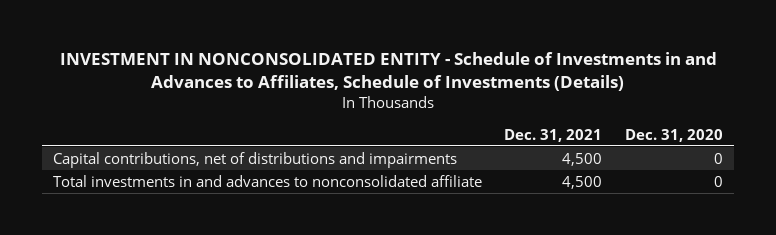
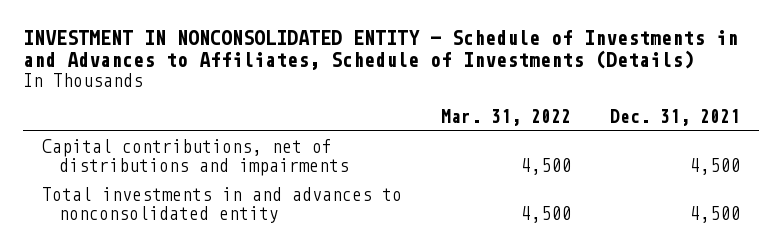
[624,128,723,142] Dec. 31, 2020 -> none
none -> [441,108,572,126] Mar. 31, 2022
[53,174,483,187] Total investments in and advances to nonconsolidated affiliate -> [42,187,403,223] Total investments in and advances to nonconsolidated entity

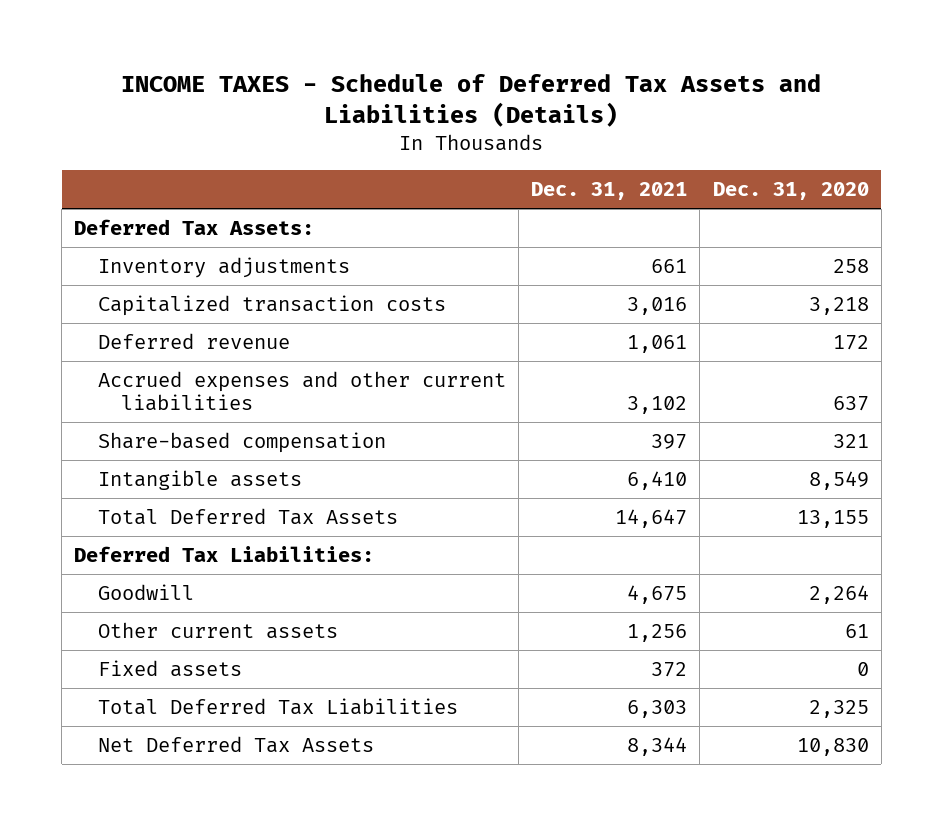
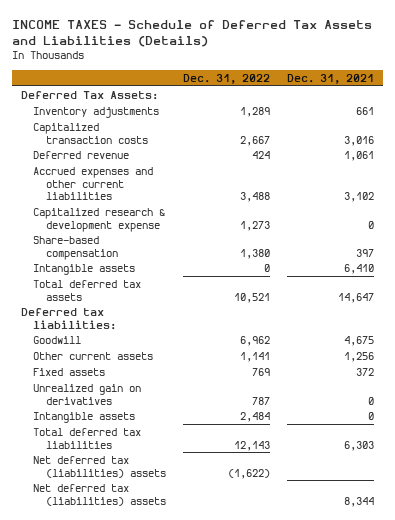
[712,182,869,201] Dec. 31, 2020 -> none
none -> [182,73,270,84] Dec. 31, 2022
none -> [33,207,166,232] Capitalized research & development expense
[97,507,398,525] Total Deferred Tax Assets -> [33,279,142,301] Total deferred tax assets
[74,545,375,562] Deferred Tax Liabilities: -> [20,307,117,330] Deferred tax liabilities:
none -> [33,383,142,405] Unrealized gain on derivatives
none -> [33,411,136,423] Intangible assets
[97,697,458,715] Total Deferred Tax Liabilities -> [33,427,142,449] Total deferred tax liabilities
none -> [33,455,166,478] Net deferred tax (liabilities) assets
[97,735,374,753] Net Deferred Tax Assets -> [33,483,166,506] Net deferred tax (liabilities) assets

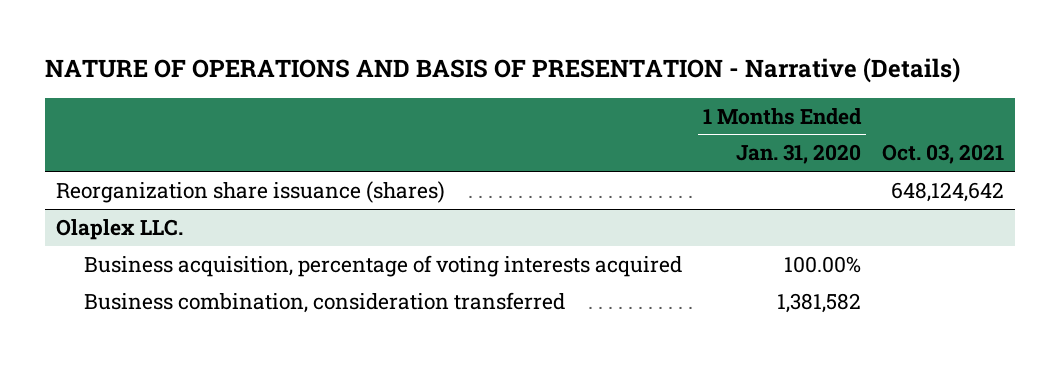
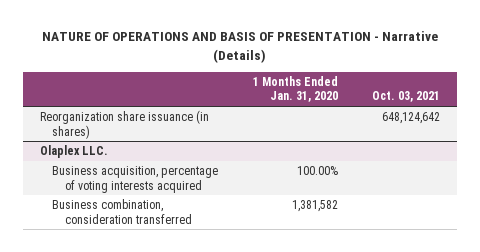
[55,180,445,203] Reorganization share issuance (shares) -> [39,110,209,139] Reorganization share issuance (in shares)

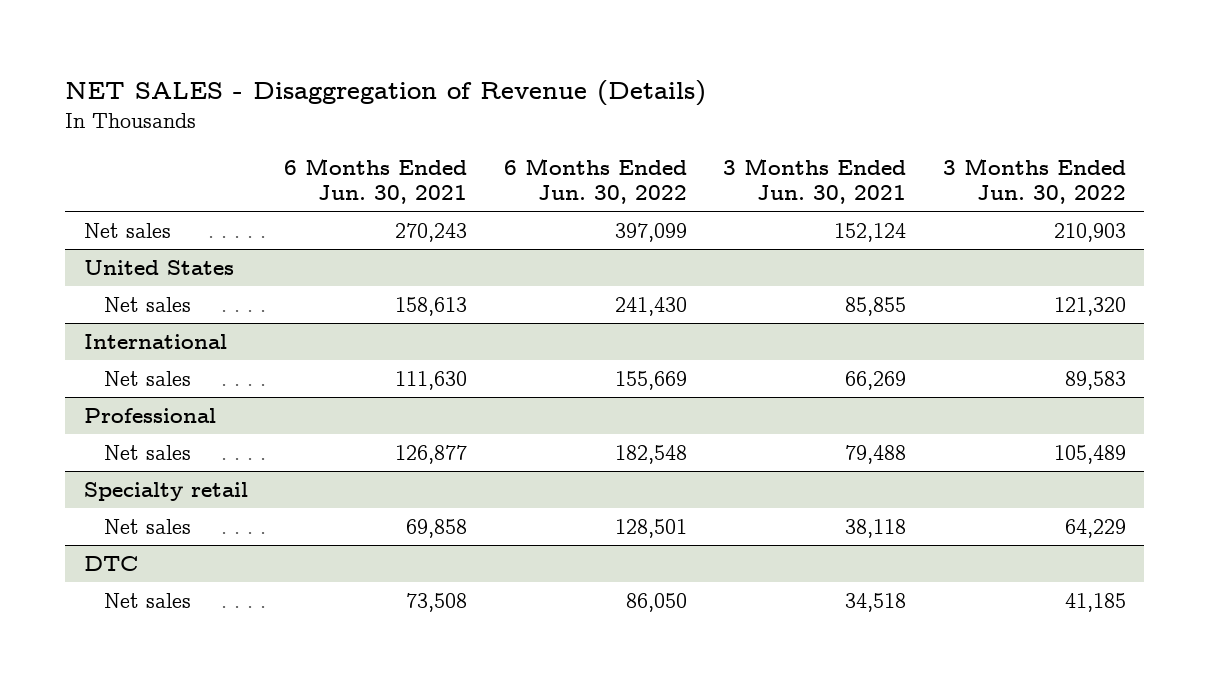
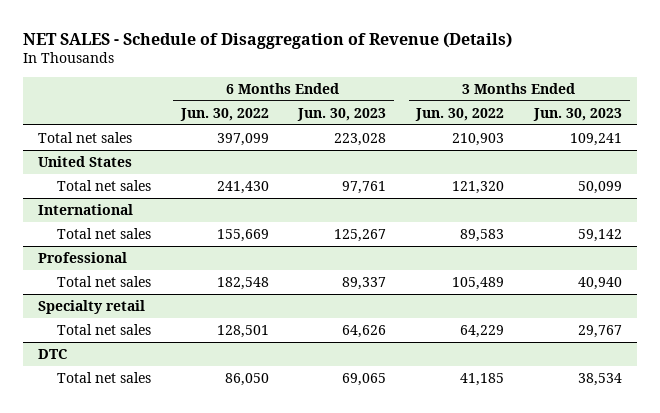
[65,79,707,106] NET SALES - Disaggregation of Revenue (Details) -> [22,31,512,49] NET SALES - Schedule of Disaggregation of Revenue (Details)
[284,157,468,205] 6 Months Ended Jun. 30, 2021 -> none
[723,157,907,205] 3 Months Ended Jun. 30, 2021 -> none
none -> [297,107,387,121] Jun. 30, 2023
none -> [533,107,623,121] Jun. 30, 2023
[83,222,171,238] Net sales -> [37,131,132,143] Total net sales
[104,296,192,312] Net sales -> [56,179,151,191] Total net sales
[104,370,192,386] Net sales -> [56,227,151,239] Total net sales
[104,444,192,460] Net sales -> [56,275,151,287] Total net sales
[104,518,192,534] Net sales -> [56,323,151,335] Total net sales
[104,592,192,608] Net sales -> [56,371,151,383] Total net sales

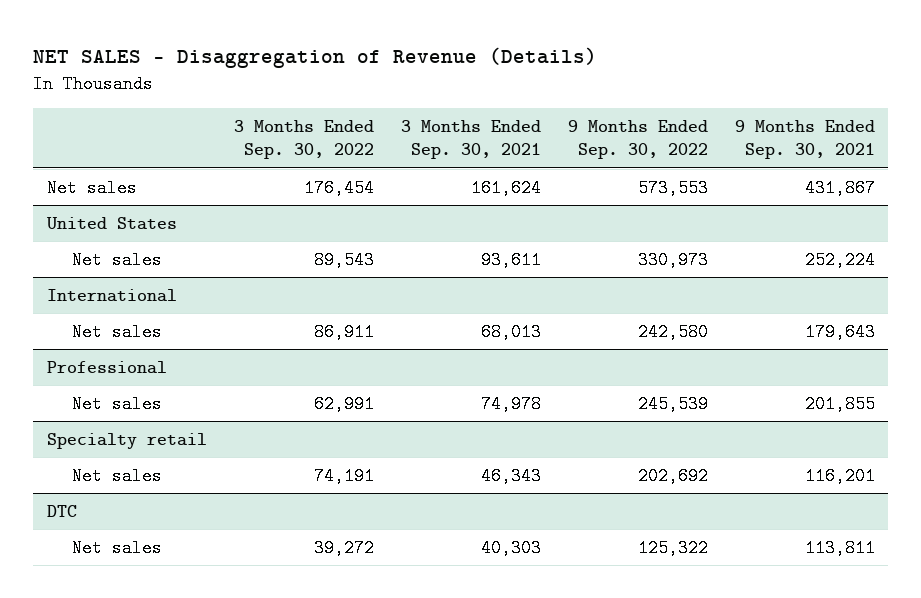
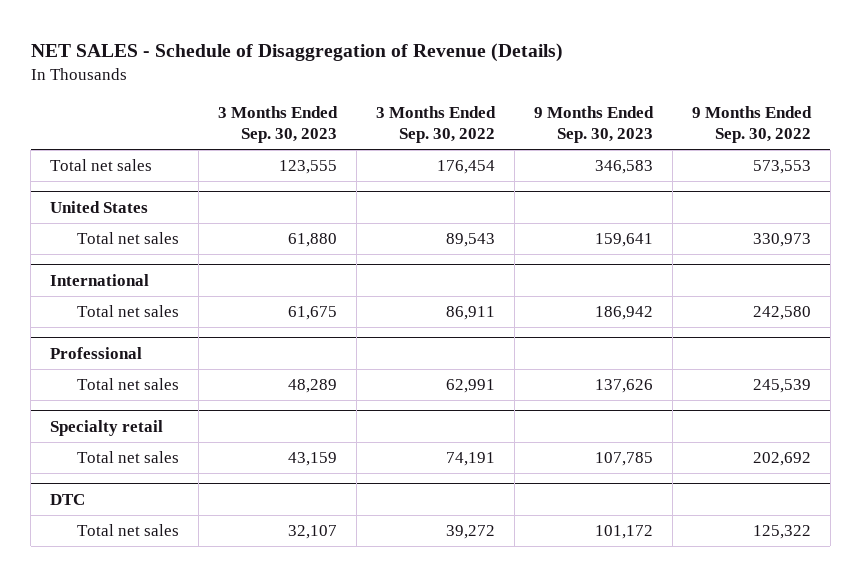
[33,47,598,69] NET SALES - Disaggregation of Revenue (Details) -> [30,43,563,63] NET SALES - Schedule of Disaggregation of Revenue (Details)
[400,120,541,160] 3 Months Ended Sep. 30, 2021 -> none
[734,120,875,160] 9 Months Ended Sep. 30, 2021 -> none
none -> [217,106,338,144] 3 Months Ended Sep. 30, 2023
none -> [533,106,654,144] 9 Months Ended Sep. 30, 2023
[46,179,137,198] Net sales -> [50,159,153,172] Total net sales
[72,251,163,270] Net sales -> [76,232,179,245] Total net sales
[72,323,163,342] Net sales -> [76,305,179,318] Total net sales
[72,395,163,414] Net sales -> [76,378,179,391] Total net sales
[72,467,163,486] Net sales -> [76,451,179,464] Total net sales
[72,539,163,558] Net sales -> [76,524,179,537] Total net sales

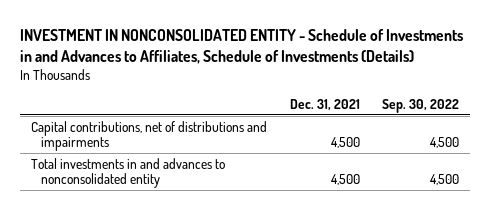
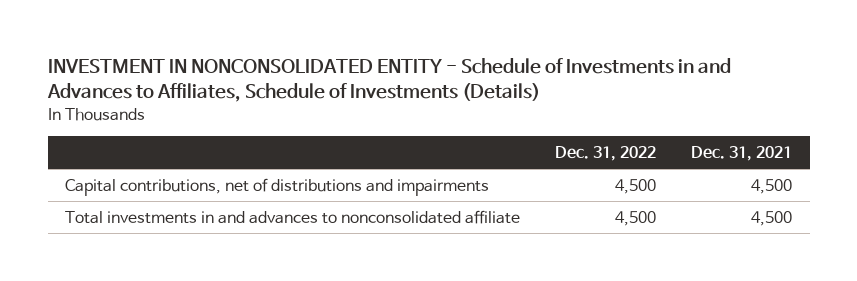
[382,98,460,113] Sep. 30, 2022 -> none
none -> [555,145,657,161] Dec. 31, 2022
[31,157,226,189] Total investments in and advances to nonconsolidated entity -> [65,210,521,225] Total investments in and advances to nonconsolidated affiliate

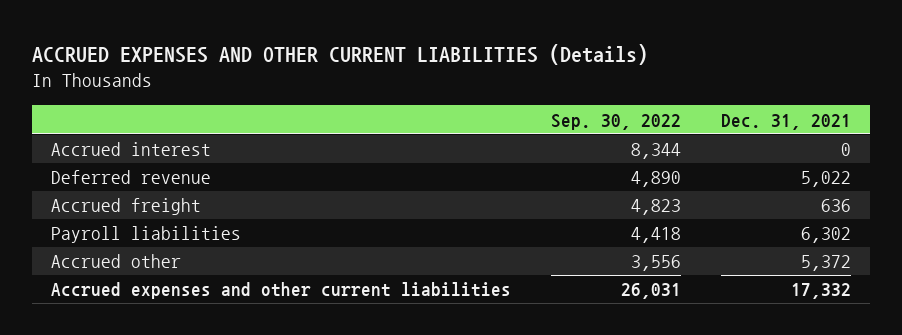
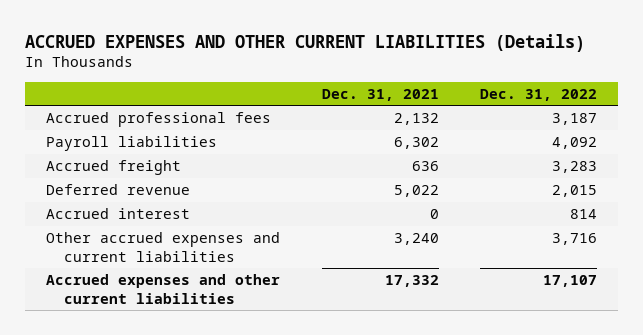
[550,113,681,130] Sep. 30, 2022 -> none
none -> [480,88,598,101] Dec. 31, 2022
none -> [45,112,271,128] Accrued professional fees
[51,198,202,216] Accrued freight -> [45,160,181,176] Accrued freight
[51,170,212,185] Deferred revenue -> [45,184,190,196] Deferred revenue
[51,142,212,157] Accrued interest -> [45,208,190,220] Accrued interest
[51,254,182,269] Accrued other -> [45,232,280,262] Other accrued expenses and current liabilities
[800,255,851,272] 5,372 -> [393,233,439,246] 3,240

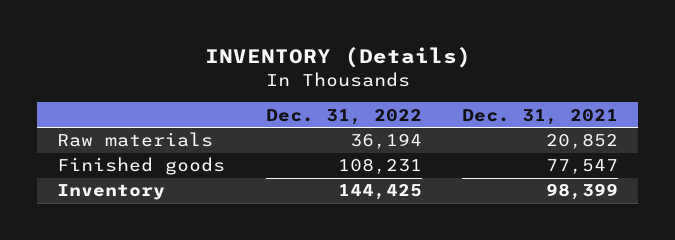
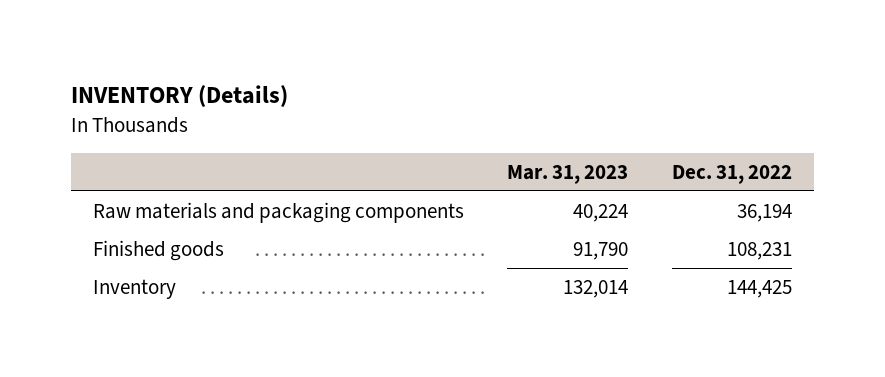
[461,108,618,125] Dec. 31, 2021 -> none
none -> [507,164,629,184] Mar. 31, 2023
[57,132,214,148] Raw materials -> [92,201,464,223] Raw materials and packaging components

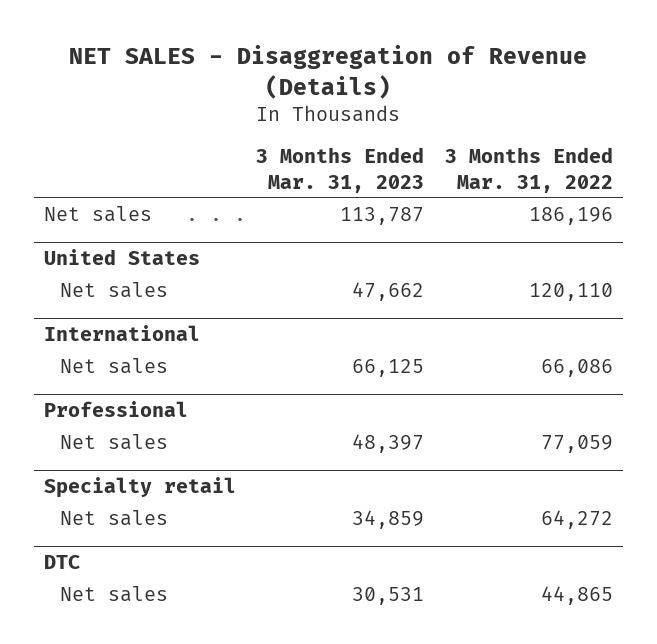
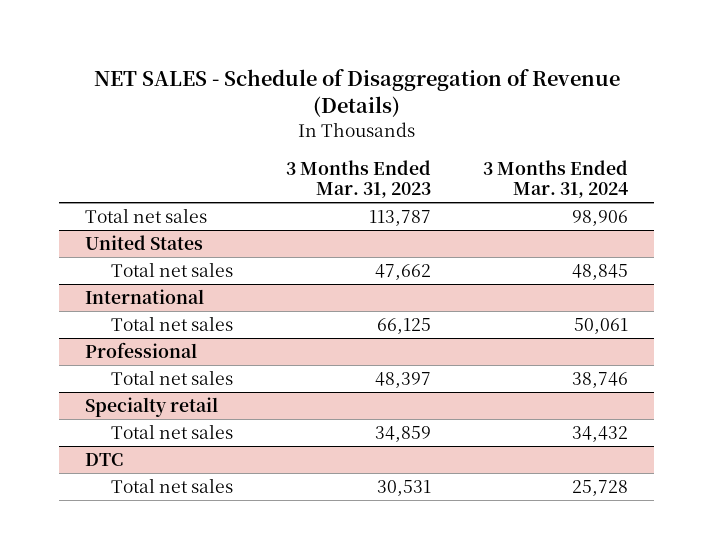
[69,45,588,99] NET SALES - Disaggregation of Revenue (Details) -> [93,69,620,118] NET SALES - Schedule of Disaggregation of Revenue (Details)
[444,147,613,193] 3 Months Ended Mar. 31, 2022 -> none
none -> [483,159,629,198] 3 Months Ended Mar. 31, 2024
[44,205,153,222] Net sales -> [85,208,208,224] Total net sales
[60,281,169,298] Net sales -> [111,262,234,278] Total net sales
[60,357,169,374] Net sales -> [111,316,234,332] Total net sales
[60,433,169,450] Net sales -> [111,370,234,386] Total net sales
[60,509,169,526] Net sales -> [111,424,234,440] Total net sales
[60,585,169,602] Net sales -> [111,478,234,494] Total net sales

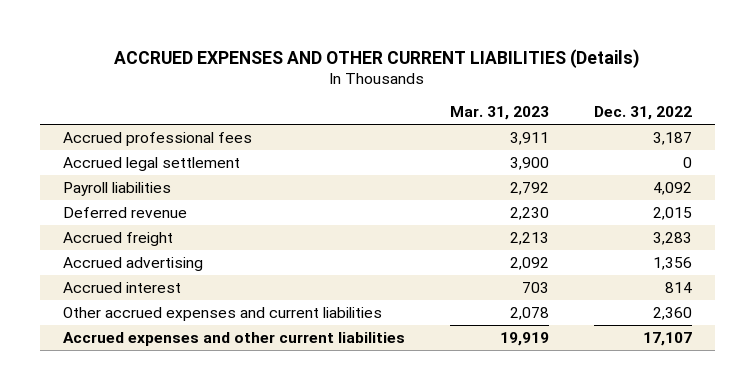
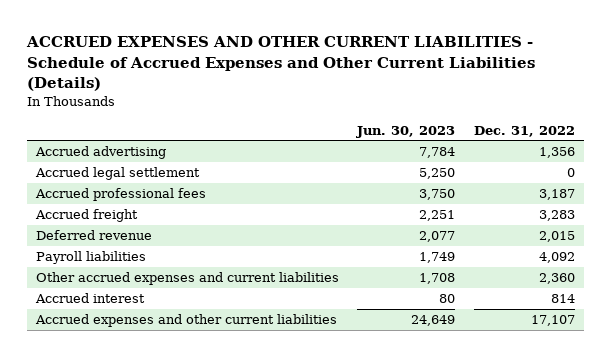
[114,48,641,68] ACCRUED EXPENSES AND OTHER CURRENT LIABILITIES (Details) -> [25,36,535,92] ACCRUED EXPENSES AND OTHER CURRENT LIABILITIES - Schedule of Accrued Expenses and Other Current Liabilities (Details)
[449,106,549,121] Mar. 31, 2023 -> none
none -> [356,125,456,138] Jun. 30, 2023
[62,256,203,271] Accrued advertising -> [34,146,166,160] Accrued advertising
[62,131,252,146] Accrued professional fees -> [34,188,206,202] Accrued professional fees
[62,206,187,218] Deferred revenue -> [35,230,152,241] Deferred revenue
[62,181,171,196] Payroll liabilities -> [35,251,146,265] Payroll liabilities
[62,281,181,293] Accrued interest -> [34,293,145,304] Accrued interest

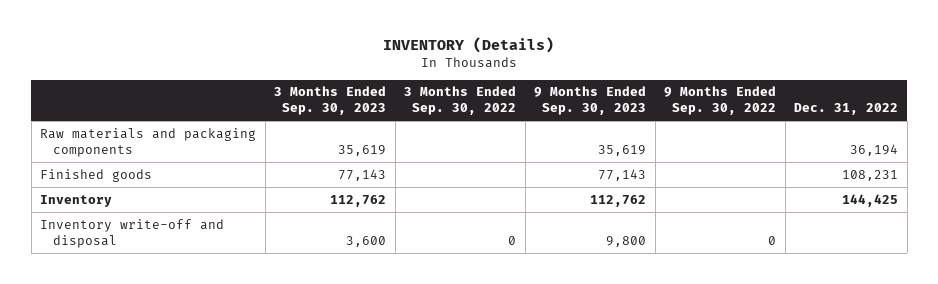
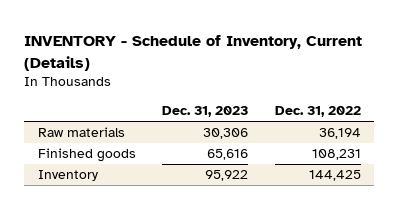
[383,37,555,54] INVENTORY (Details) -> [24,35,363,71] INVENTORY - Schedule of Inventory, Current (Details)
[274,86,387,116] 3 Months Ended Sep. 30, 2023 -> none
[404,86,517,116] 3 Months Ended Sep. 30, 2022 -> none
[534,86,647,116] 9 Months Ended Sep. 30, 2023 -> none
[664,86,777,116] 9 Months Ended Sep. 30, 2022 -> none
none -> [162,106,249,118] Dec. 31, 2023
[40,127,257,157] Raw materials and packaging components -> [37,127,125,138] Raw materials
[40,218,225,248] Inventory write-off and disposal -> none

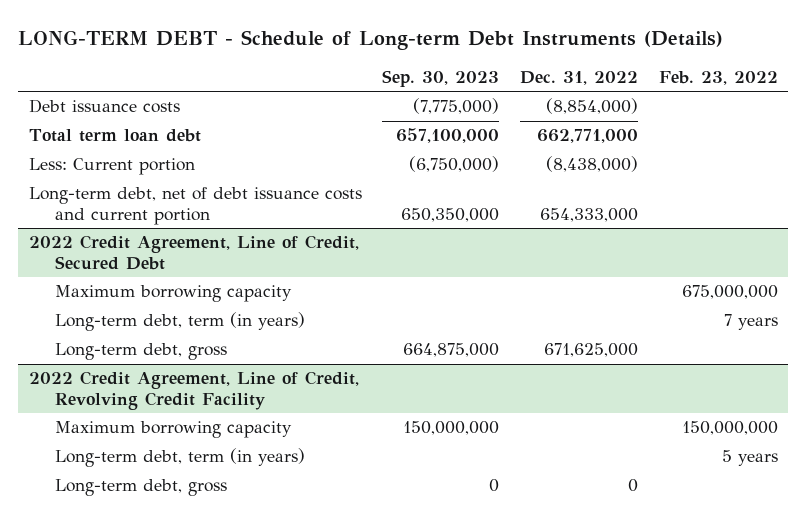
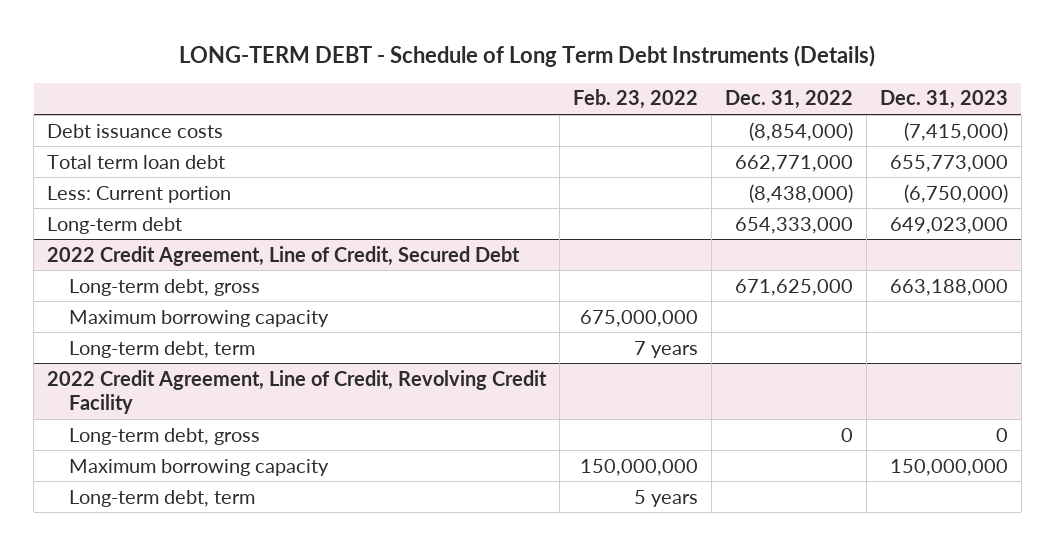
[18,30,724,51] LONG-TERM DEBT - Schedule of Long-term Debt Instruments (Details) -> [179,45,876,68] LONG-TERM DEBT - Schedule of Long Term Debt Instruments (Details)
[382,69,500,87] Sep. 30, 2023 -> none
none -> [879,90,1008,110] Dec. 31, 2023
[28,187,362,225] Long-term debt, net of debt issuance costs and current portion -> [47,216,183,234] Long-term debt
[55,312,306,332] Long-term debt, term (in years) -> none
[55,285,293,303] Maximum borrowing capacity -> [69,309,330,327] Maximum borrowing capacity
none -> [69,340,256,358] Long-term debt, term
[55,448,306,468] Long-term debt, term (in years) -> none
[55,421,293,439] Maximum borrowing capacity -> [69,458,330,476] Maximum borrowing capacity
none -> [69,489,256,507] Long-term debt, term

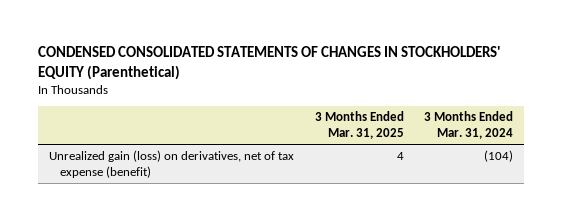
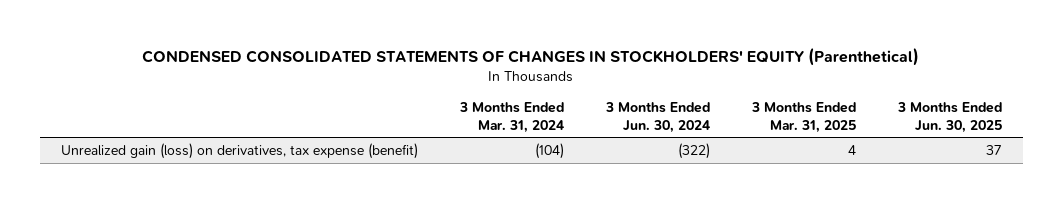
none -> [604,102,710,133] 3 Months Ended Jun. 30, 2024
none -> [896,102,1002,133] 3 Months Ended Jun. 30, 2025
[48,150,294,178] Unrealized gain (loss) on derivatives, net of tax expense (benefit) -> [60,143,418,160] Unrealized gain (loss) on derivatives, tax expense (benefit)

